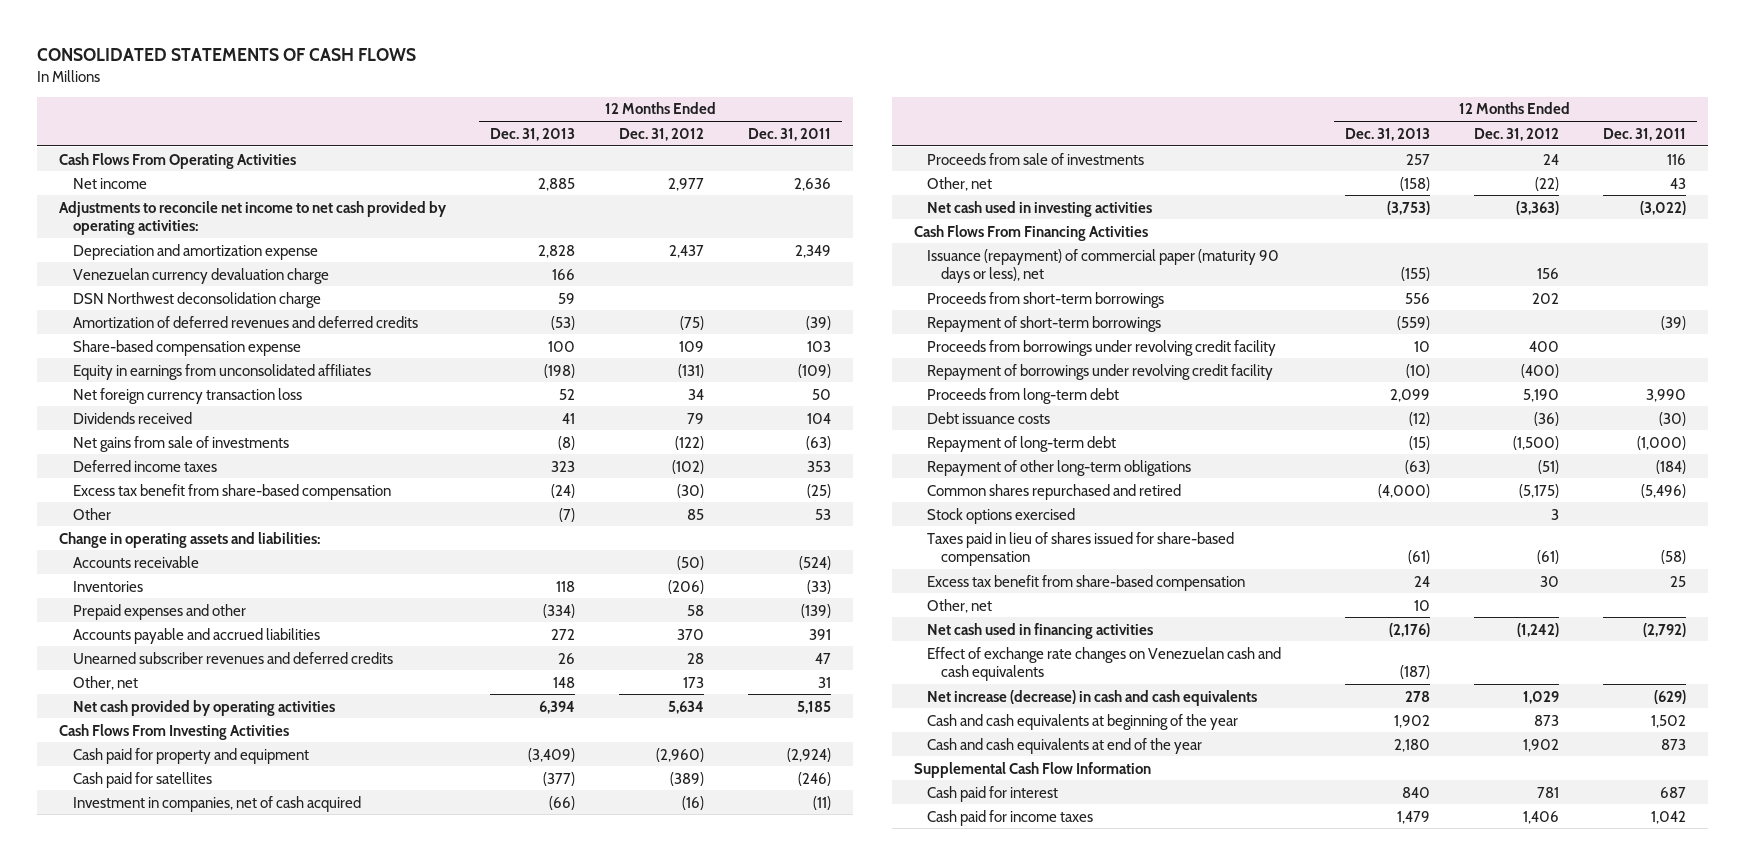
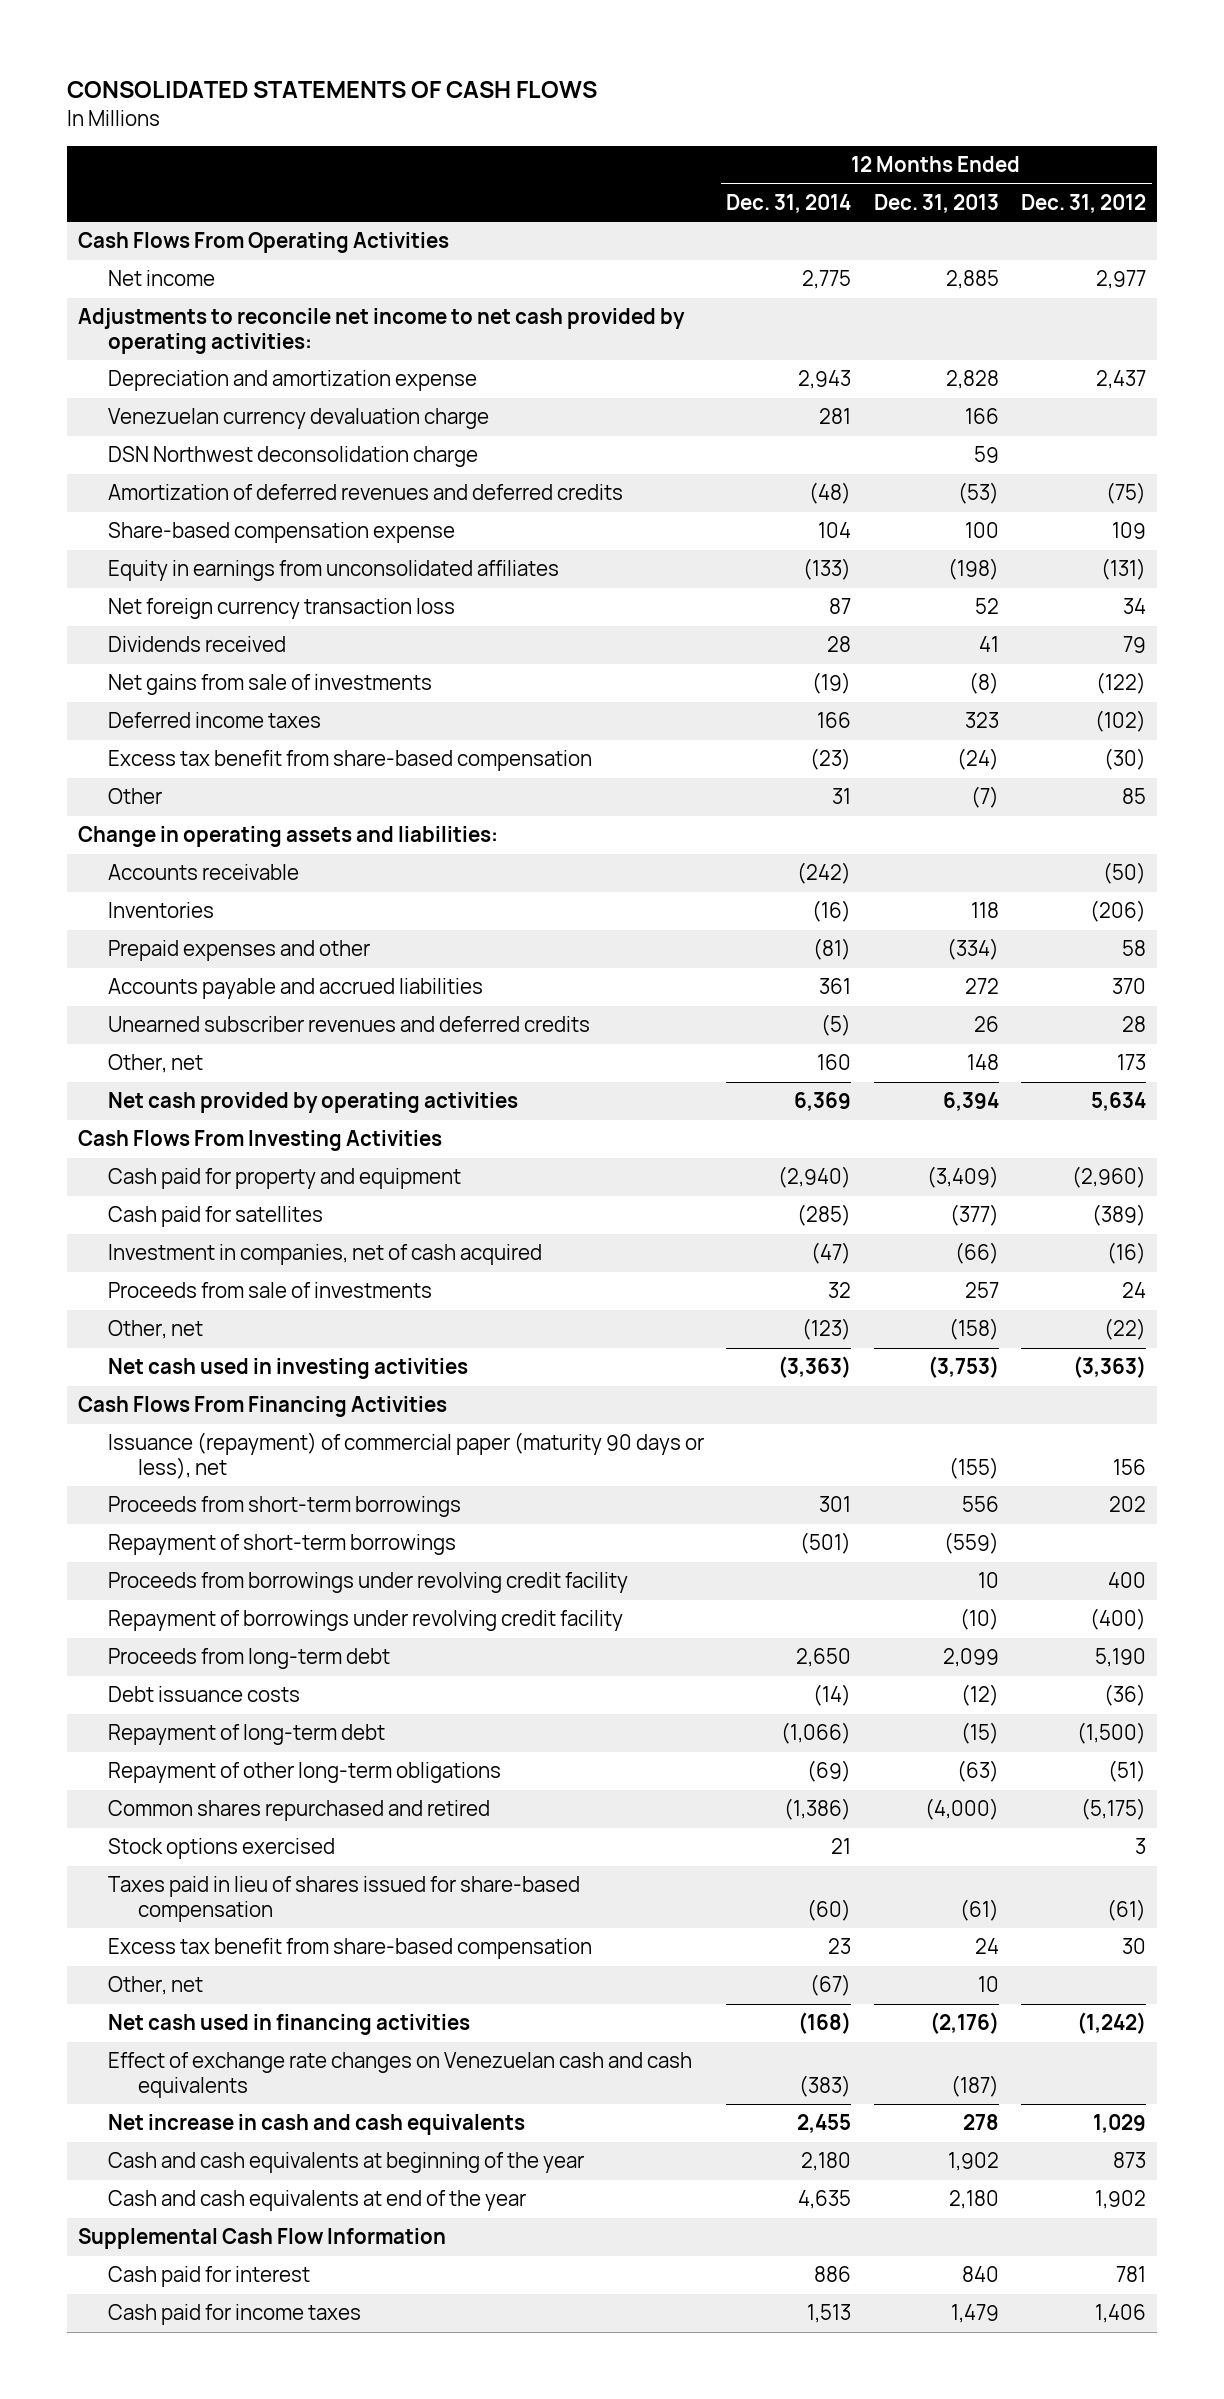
[748,127,832,141] Dec. 31, 2011 -> none
none -> [726,193,852,213] Dec. 31, 2014
[927,689,1258,706] Net increase (decrease) in cash and cash equivalents -> [107,2114,525,2136] Net increase in cash and cash equivalents

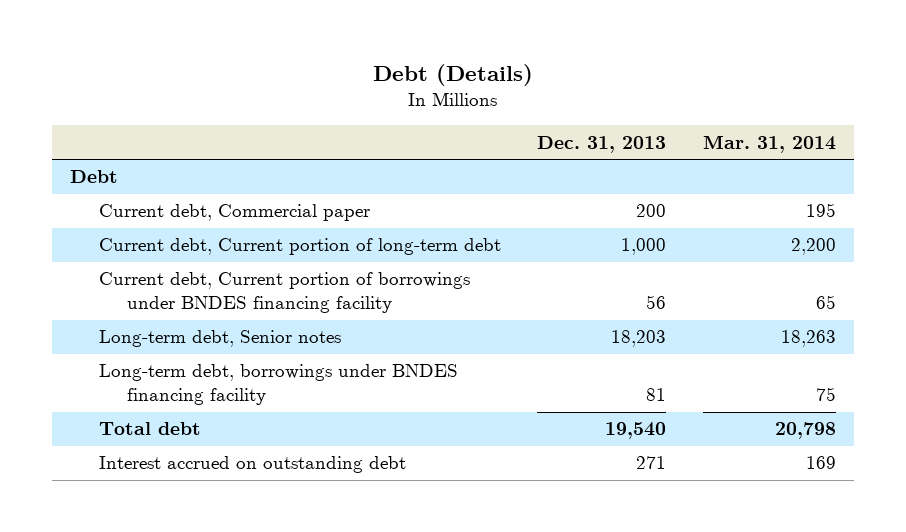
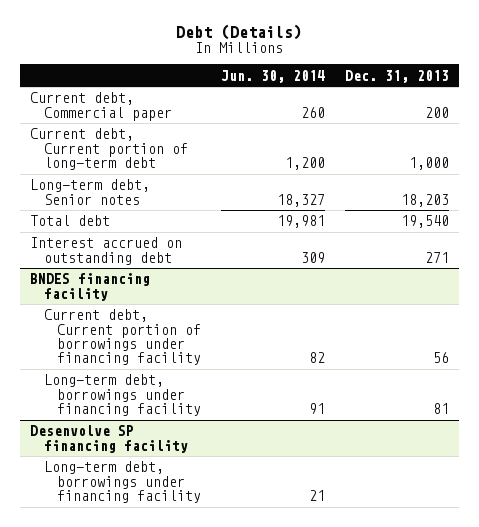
[703,134,837,153] Mar. 31, 2014 -> none
none -> [220,69,325,83] Jun. 30, 2014
[70,170,119,184] Debt -> none
[98,272,470,314] Current debt, Current portion of borrowings under BNDES financing facility -> none
[98,364,458,406] Long-term debt, borrowings under BNDES financing facility -> none
none -> [30,273,151,301] BNDES financing facility
none -> [43,309,202,366] Current debt, Current portion of borrowings under financing facility
none -> [43,374,202,416] Long-term debt, borrowings under financing facility
none -> [30,425,188,453] Desenvolve SP financing facility
none -> [43,461,202,503] Long-term debt, borrowings under financing facility

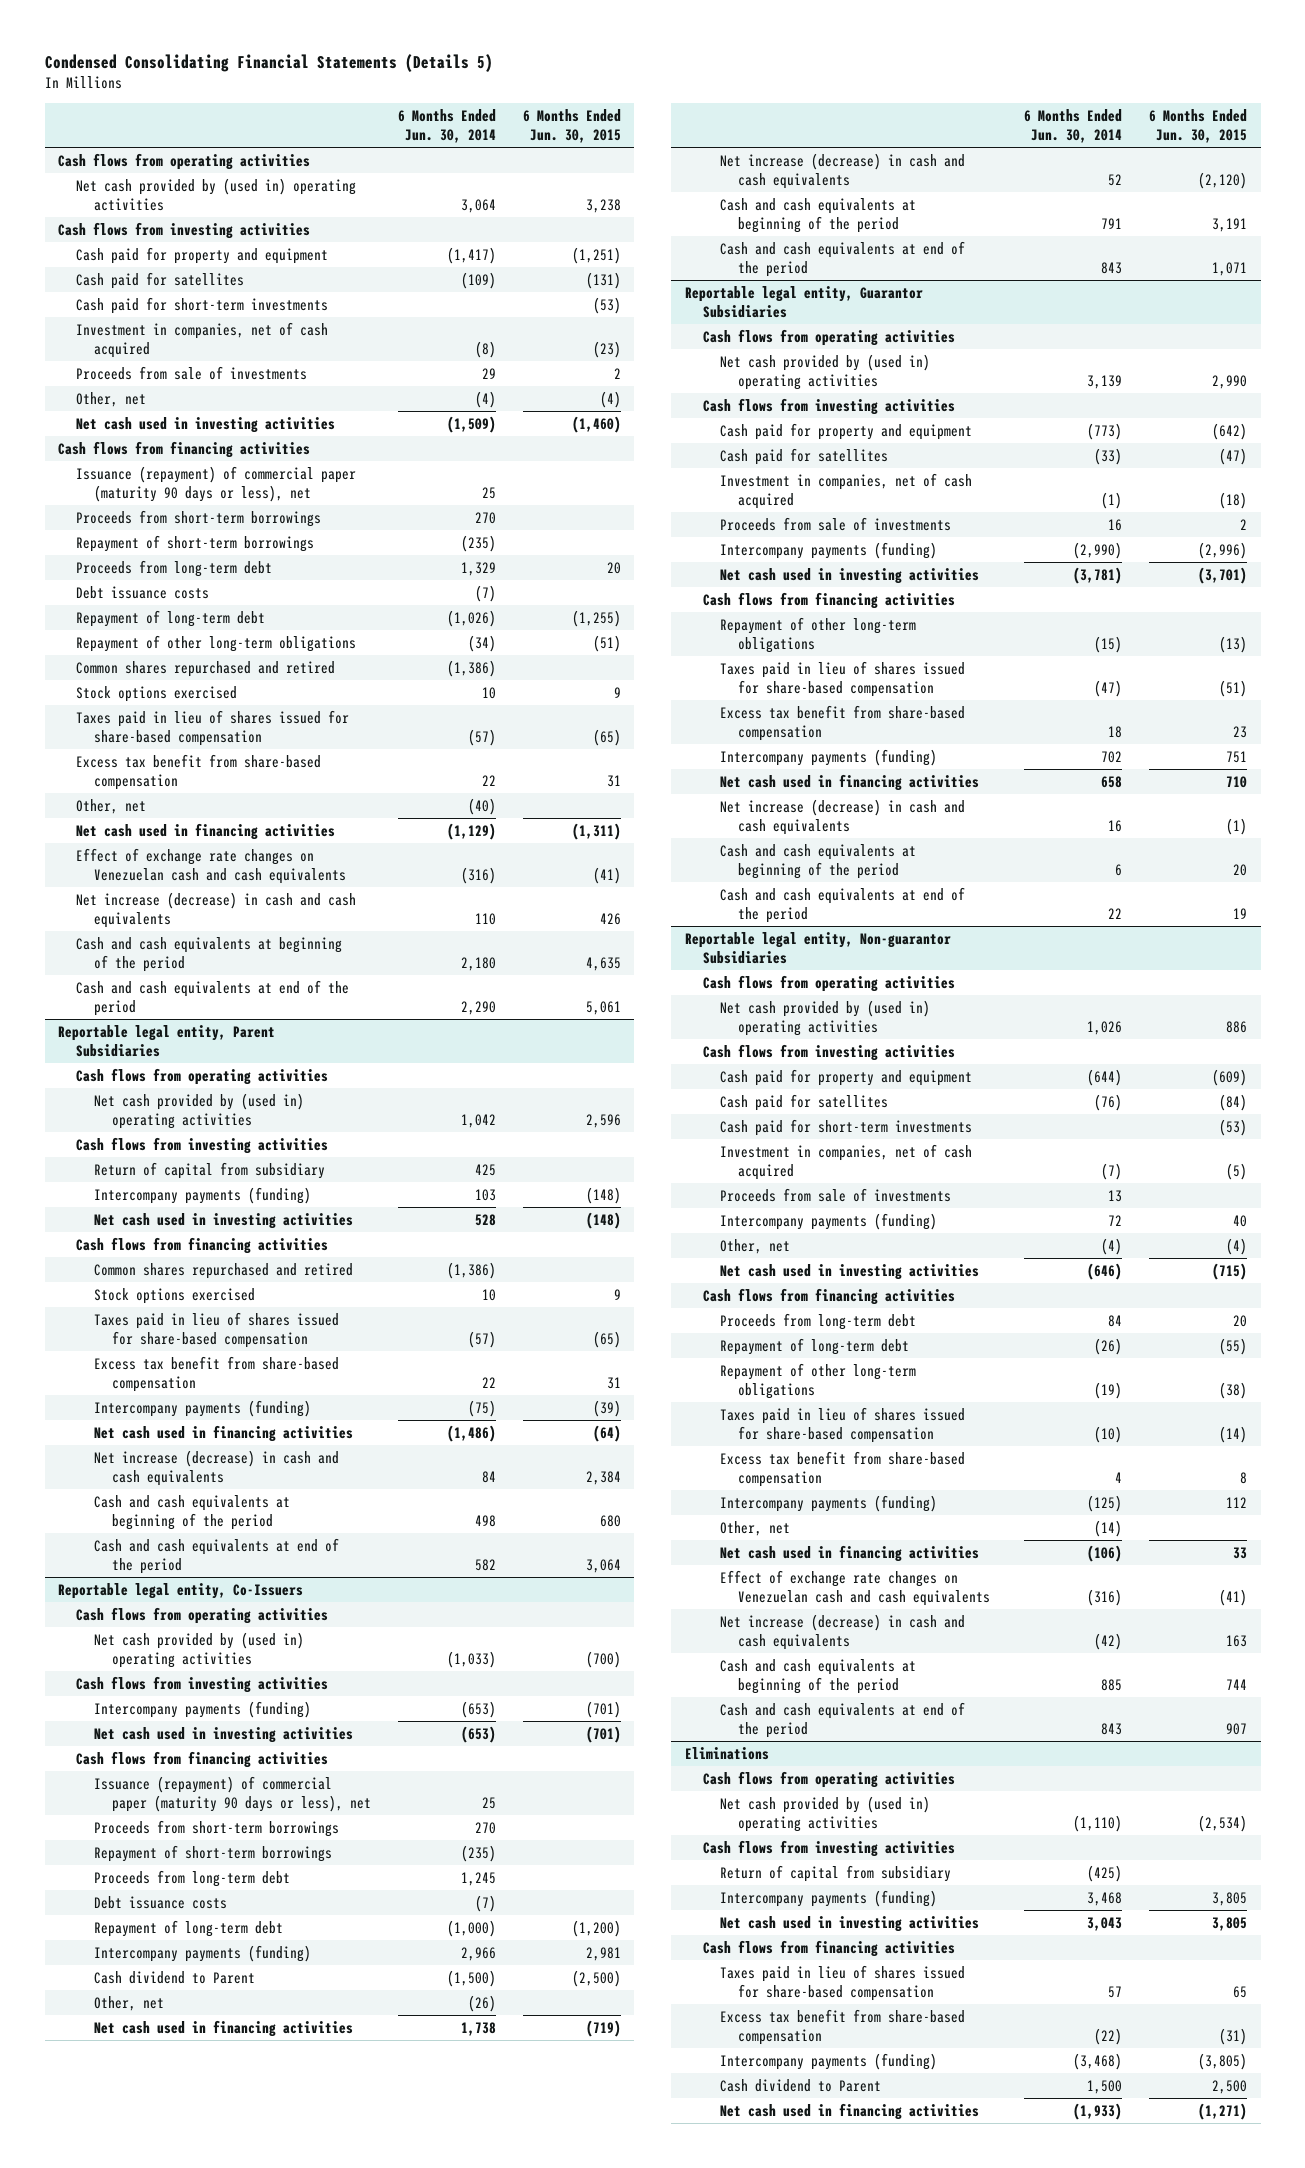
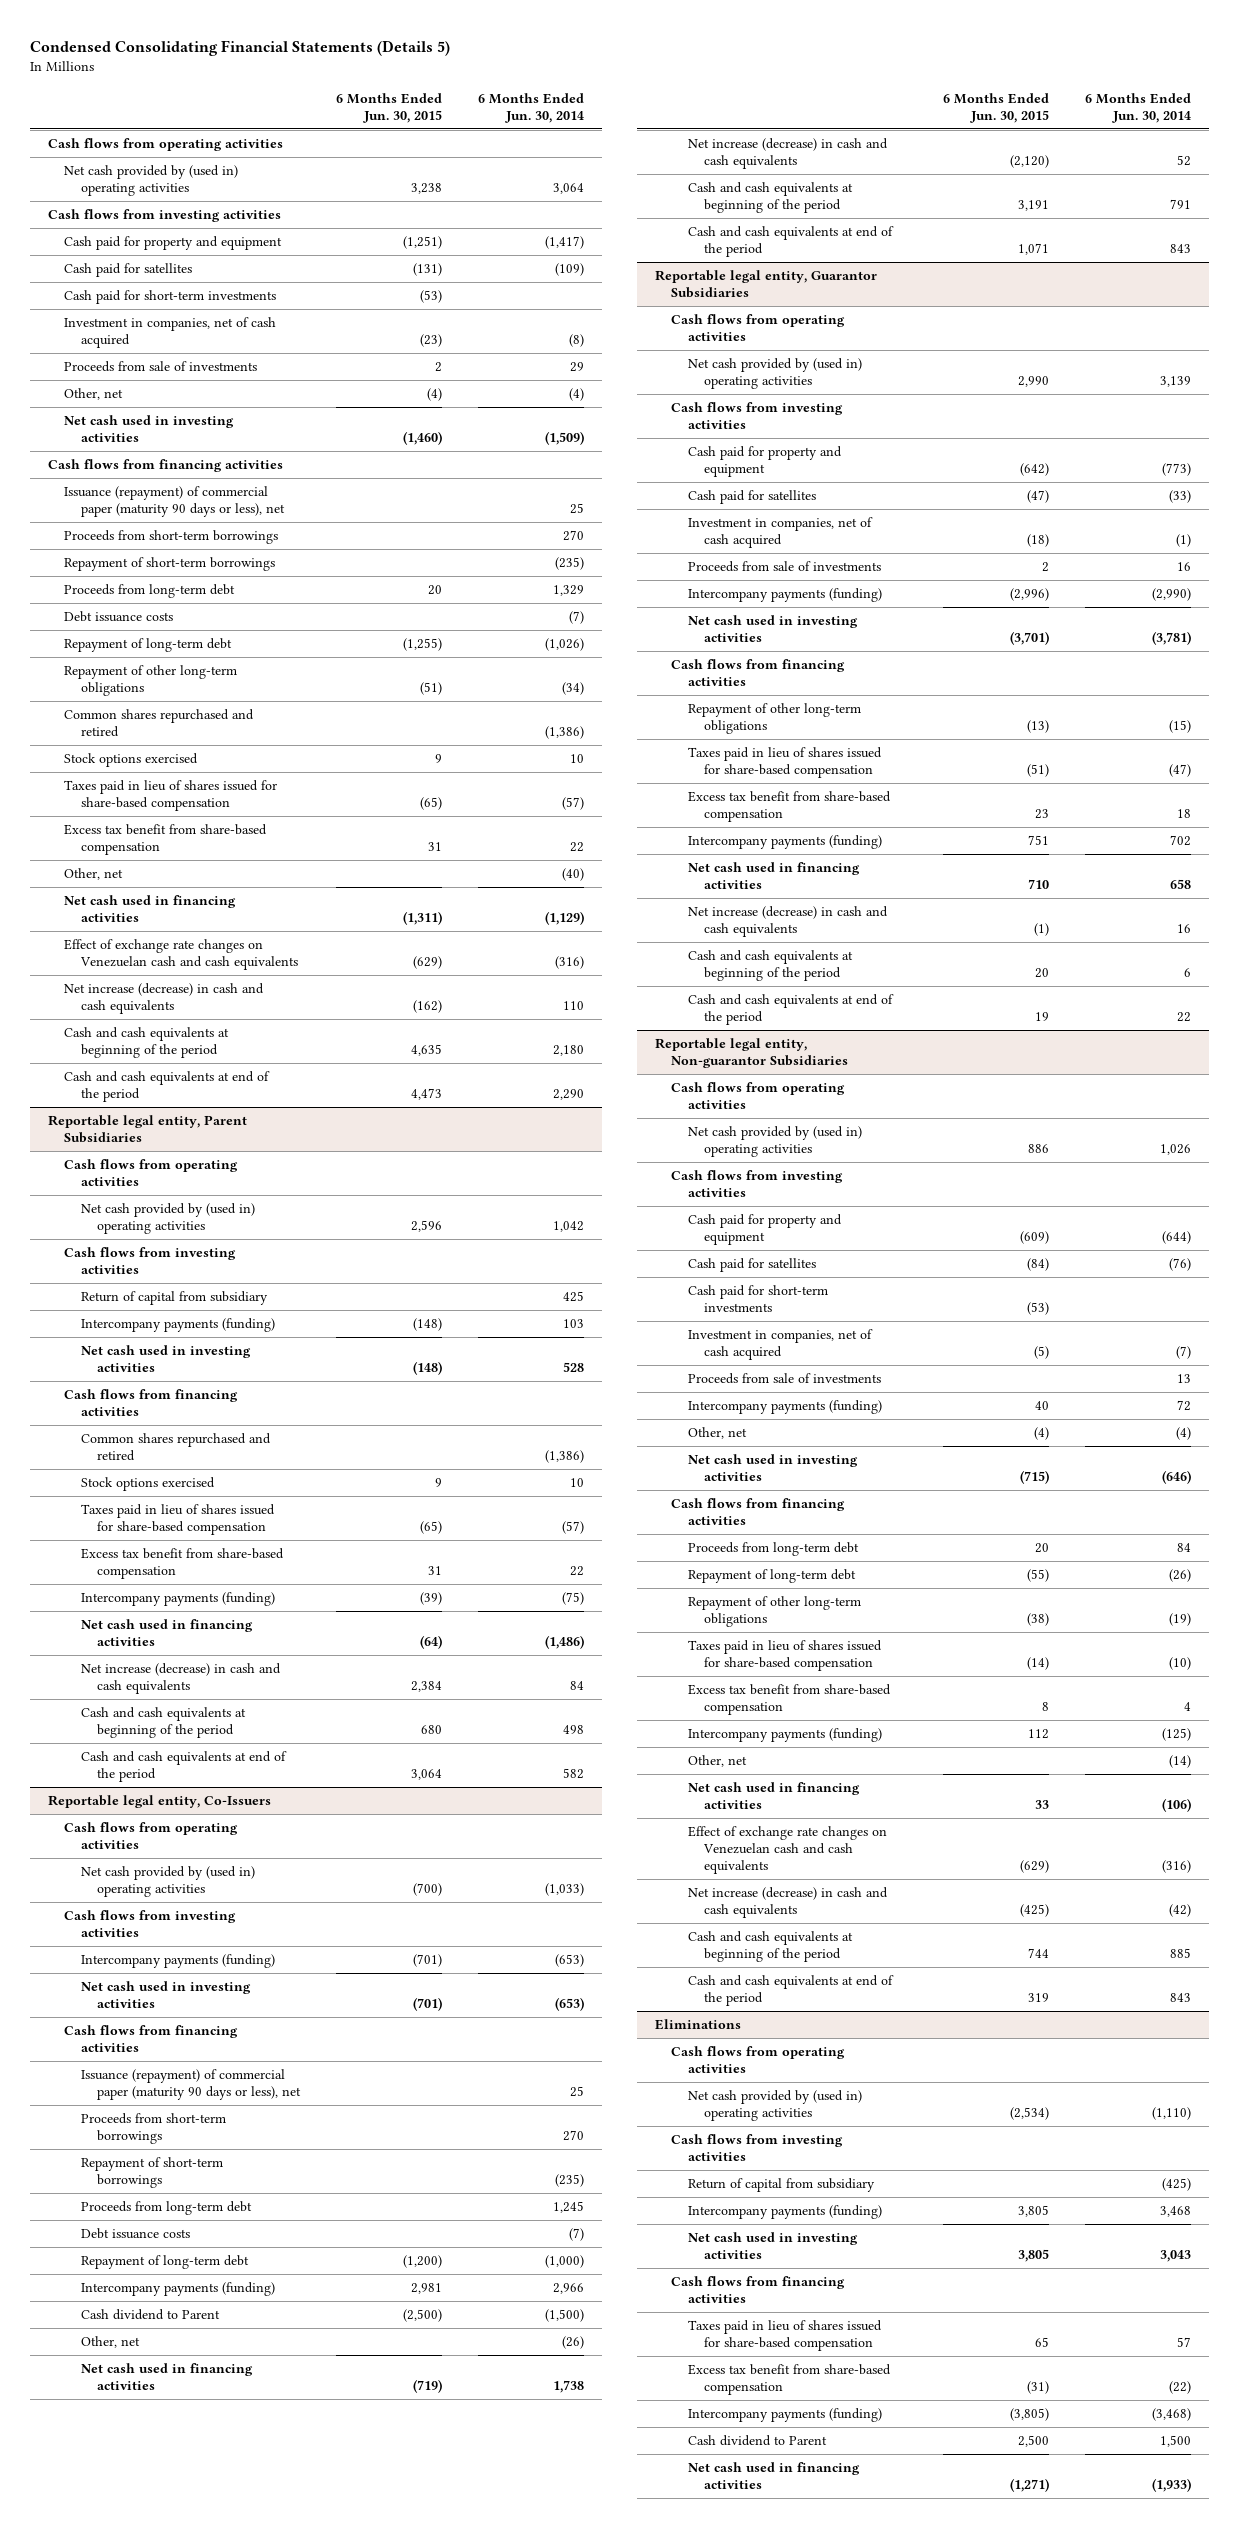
[592,866,621,884] (41) -> [412,956,442,970] (629)
[599,912,621,925] 426 -> [412,1000,442,1014] (162)
[585,1000,621,1015] 5,061 -> [410,1088,442,1101] 4,473
[1219,1588,1248,1606] (41) -> [1019,1860,1049,1874] (629)
[1226,1634,1248,1647] 163 -> [1019,1904,1049,1918] (425)
[1226,1722,1248,1735] 907 -> [1027,1993,1049,2003] 319

